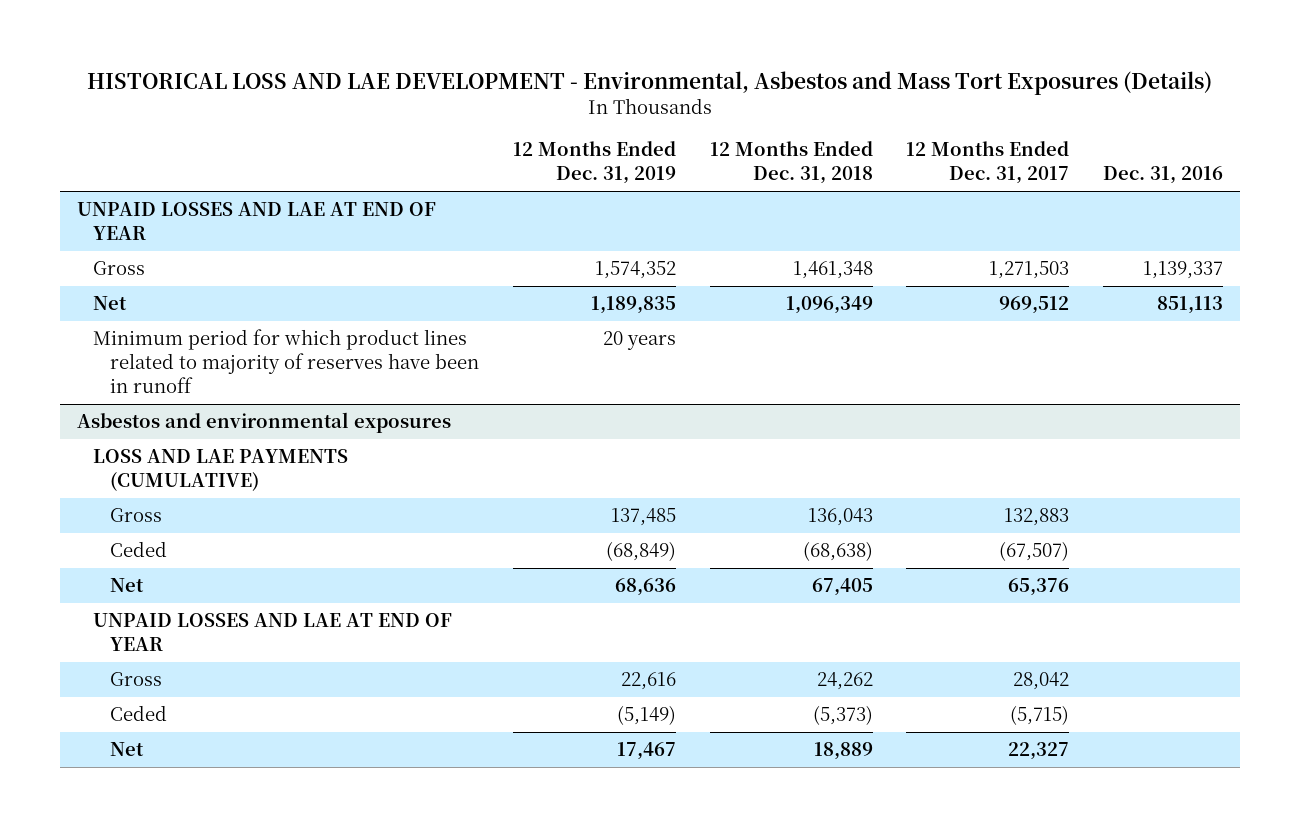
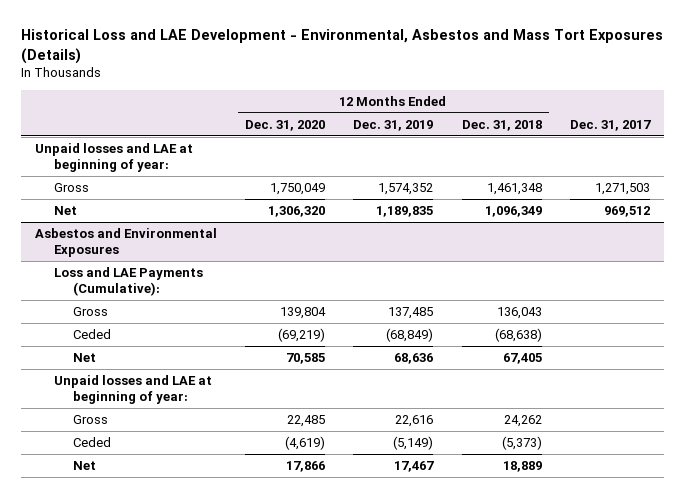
[86,70,1212,95] HISTORICAL LOSS AND LAE DEVELOPMENT - Environmental, Asbestos and Mass Tort Exposures (Details) -> [20,29,663,65] Historical Loss and LAE Development - Environmental, Asbestos and Mass Tort Exposures (Details)
[906,141,1070,185] 12 Months Ended Dec. 31, 2017 -> none
[1103,166,1224,185] Dec. 31, 2016 -> none
none -> [245,119,326,131] Dec. 31, 2020
none -> [569,119,651,131] Dec. 31, 2017
[76,202,436,241] UNPAID LOSSES AND LAE AT END OF YEAR -> [34,142,193,172] Unpaid losses and LAE at beginning of year:
[93,329,479,394] Minimum period for which product lines related to majority of reserves have been in runoff -> none
[76,412,451,434] Asbestos and environmental exposures -> [34,227,217,257] Asbestos and Environmental Exposures
[93,449,349,492] LOSS AND LAE PAYMENTS (CUMULATIVE) -> [53,266,203,296] Loss and LAE Payments (Cumulative):
[93,613,453,652] UNPAID LOSSES AND LAE AT END OF YEAR -> [53,374,212,404] Unpaid losses and LAE at beginning of year:

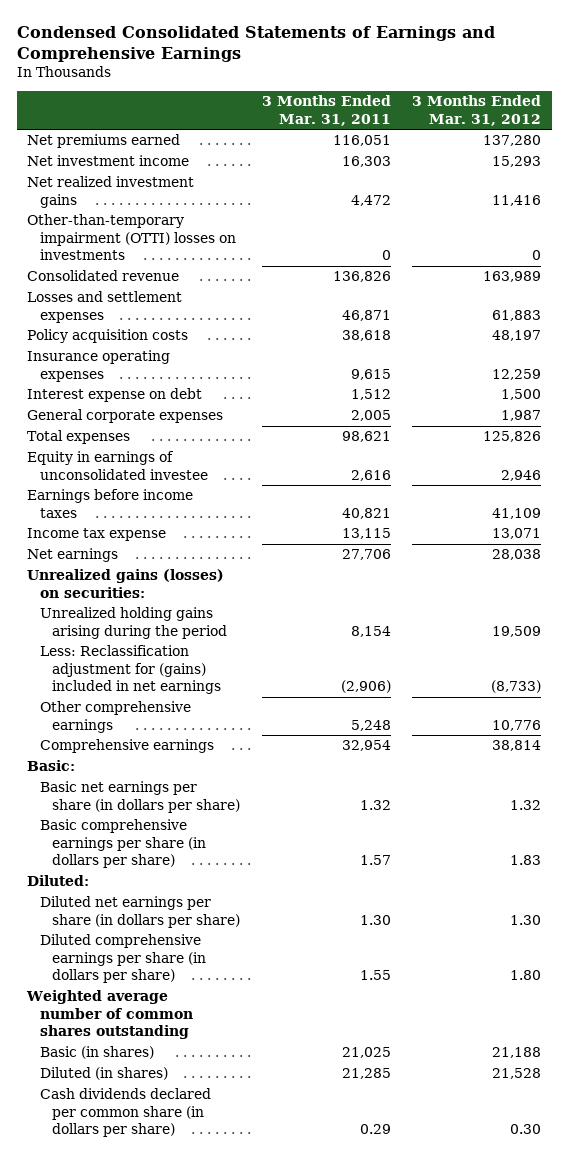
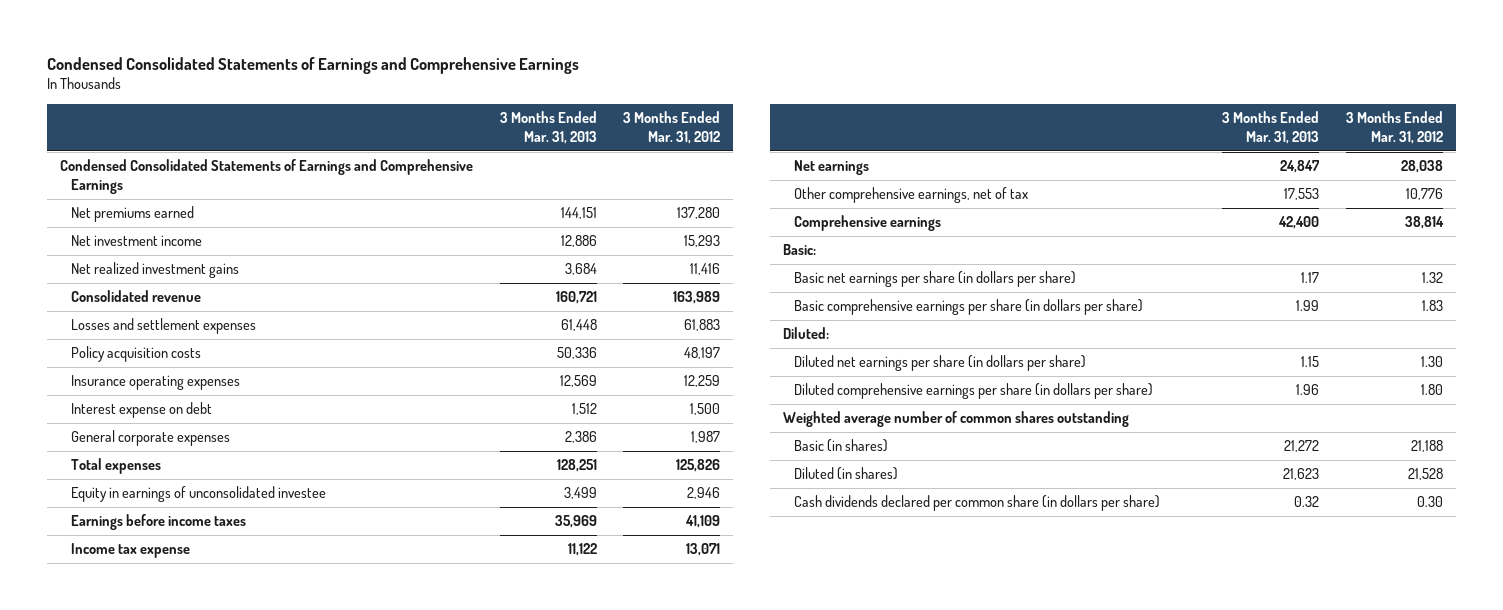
[261,95,391,126] 3 Months Ended Mar. 31, 2011 -> none
none -> [499,111,597,145] 3 Months Ended Mar. 31, 2013
none -> [60,159,474,195] Condensed Consolidated Statements of Earnings and Comprehensive Earnings
[27,214,236,261] Other-than-temporary impairment (OTTI) losses on investments -> none
[27,569,225,598] Unrealized gains (losses) on securities: -> none
[39,607,228,639] Unrealized holding gains arising during the period -> none
[39,645,222,695] Less: Reclassification adjustment for (gains) included in net earnings -> none
[39,701,191,733] Other comprehensive earnings -> [794,187,1029,204] Other comprehensive earnings, net of tax

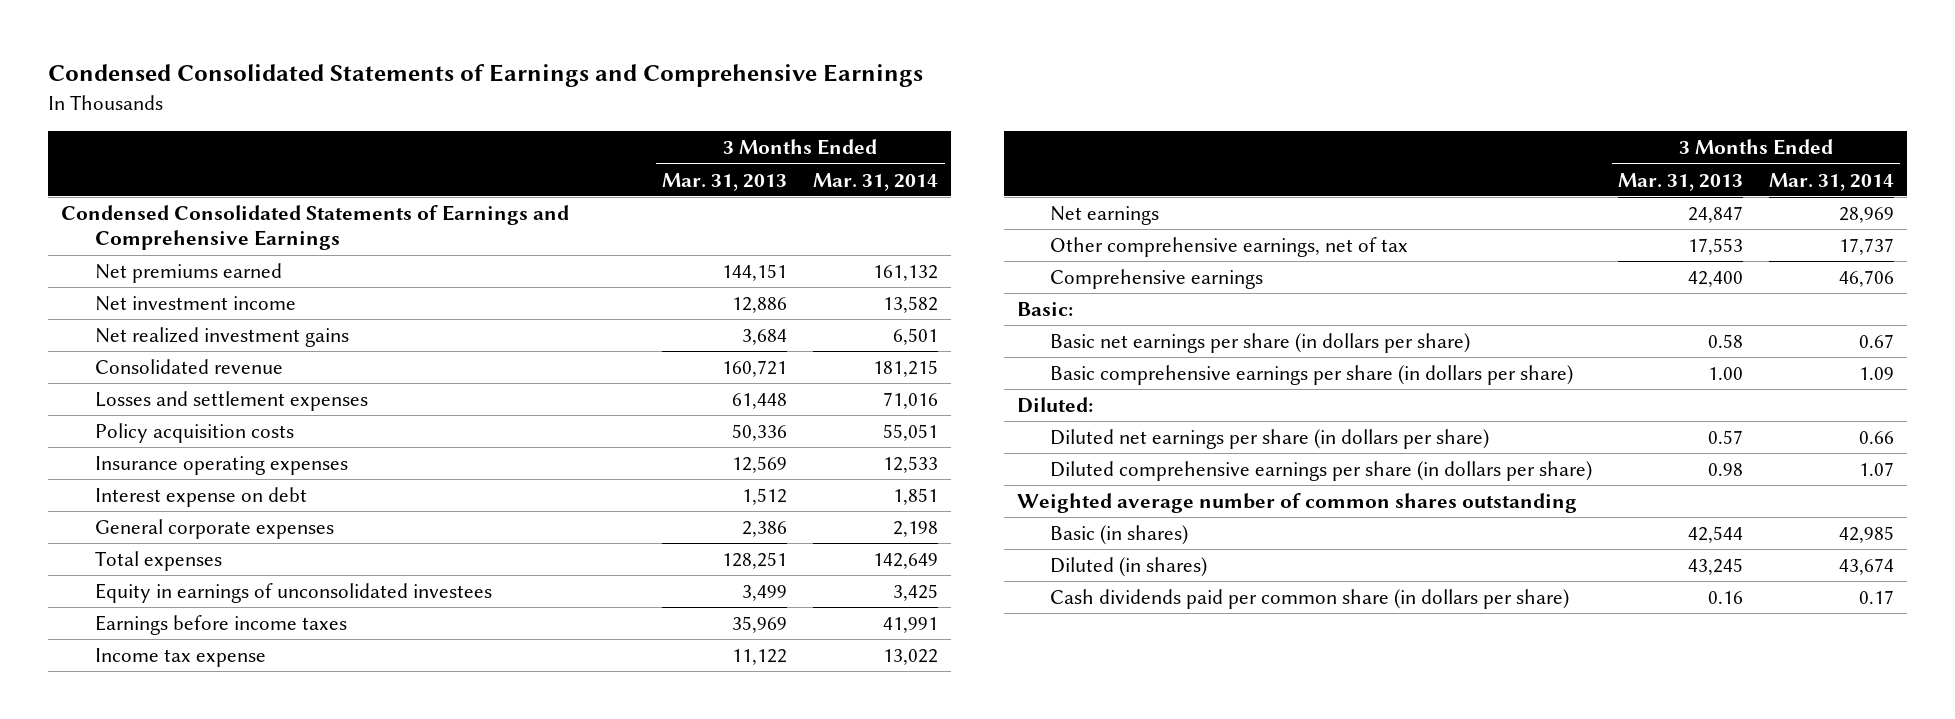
[623,111,721,145] 3 Months Ended Mar. 31, 2012 -> none
none -> [813,172,939,191] Mar. 31, 2014
[71,486,327,503] Equity in earnings of unconsolidated investee -> [94,583,492,604] Equity in earnings of unconsolidated investees
[1301,272,1320,284] 1.17 -> [1708,334,1744,349] 0.58
[1296,300,1320,312] 1.99 -> [1708,367,1744,381] 1.00
[1301,356,1320,368] 1.15 -> [1708,430,1744,445] 0.57
[1296,384,1320,396] 1.96 -> [1708,463,1744,477] 0.98
[1284,440,1320,453] 21,272 -> [1688,526,1744,544] 42,544
[1283,468,1320,481] 21,623 -> [1688,558,1744,576] 43,245
[794,495,1161,512] Cash dividends declared per common share (in dollars per share) -> [1050,589,1570,610] Cash dividends paid per common share (in dollars per share)
[1294,496,1320,508] 0.32 -> [1708,591,1744,605] 0.16

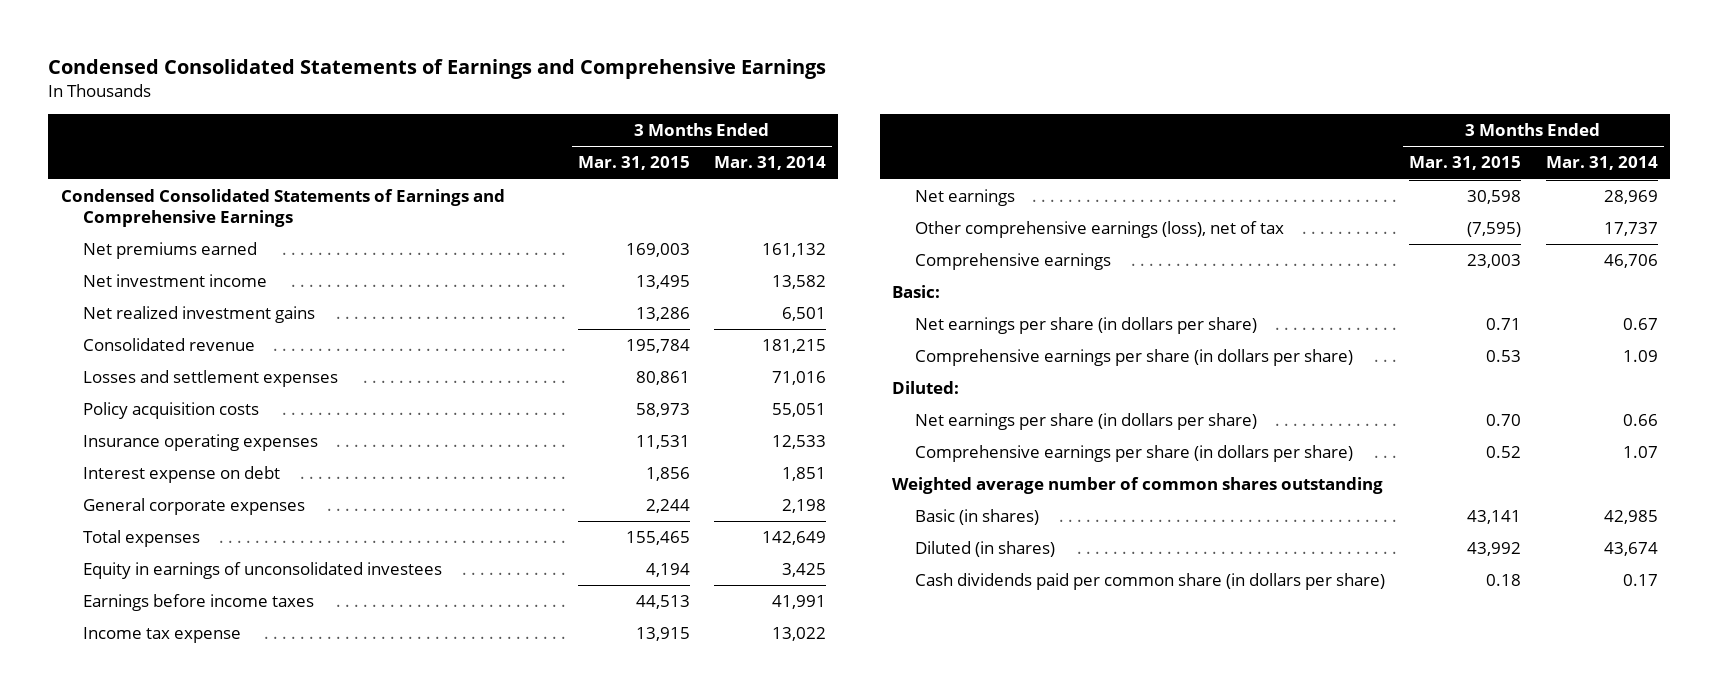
[662,172,788,191] Mar. 31, 2013 -> none
none -> [577,156,690,171] Mar. 31, 2015
[1050,237,1409,258] Other comprehensive earnings, net of tax -> [915,221,1285,239] Other comprehensive earnings (loss), net of tax
[1050,333,1471,354] Basic net earnings per share (in dollars per share) -> [915,317,1258,335] Net earnings per share (in dollars per share)
[1050,365,1574,386] Basic comprehensive earnings per share (in dollars per share) -> [915,349,1354,367] Comprehensive earnings per share (in dollars per share)
[1050,429,1490,450] Diluted net earnings per share (in dollars per share) -> [915,413,1258,431] Net earnings per share (in dollars per share)
[1050,461,1593,482] Diluted comprehensive earnings per share (in dollars per share) -> [915,445,1354,463] Comprehensive earnings per share (in dollars per share)

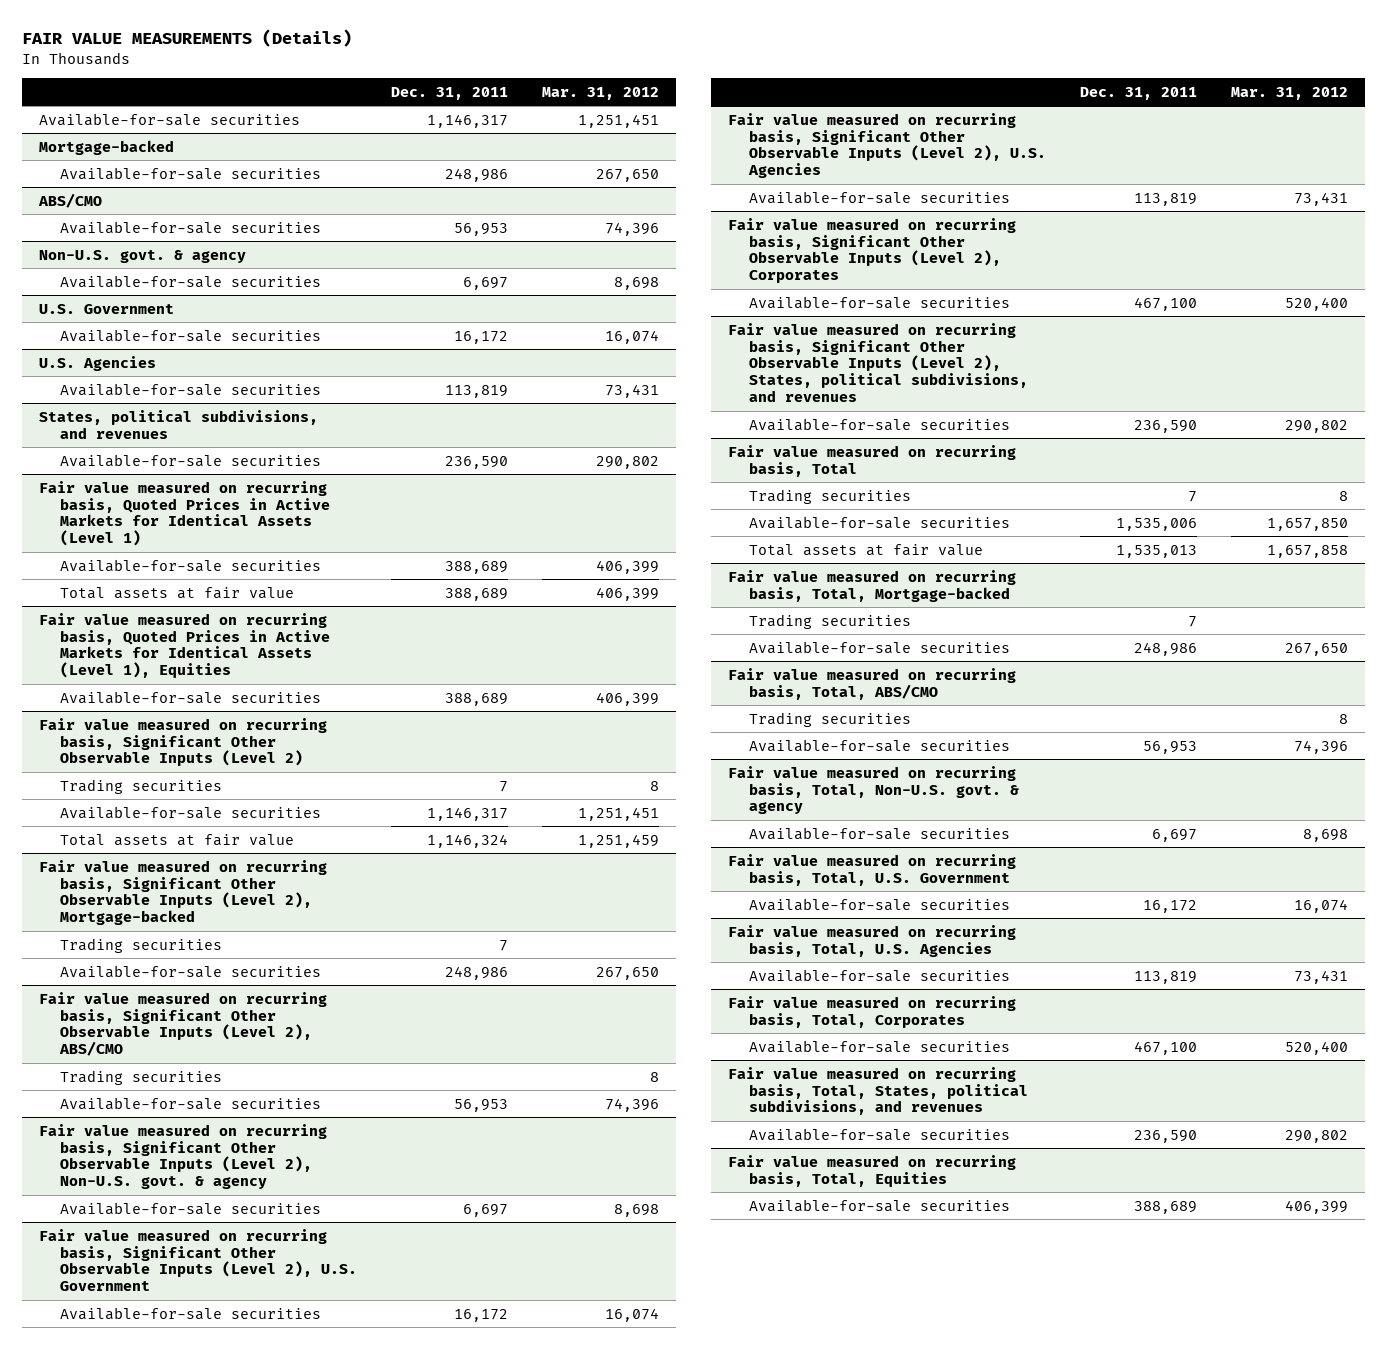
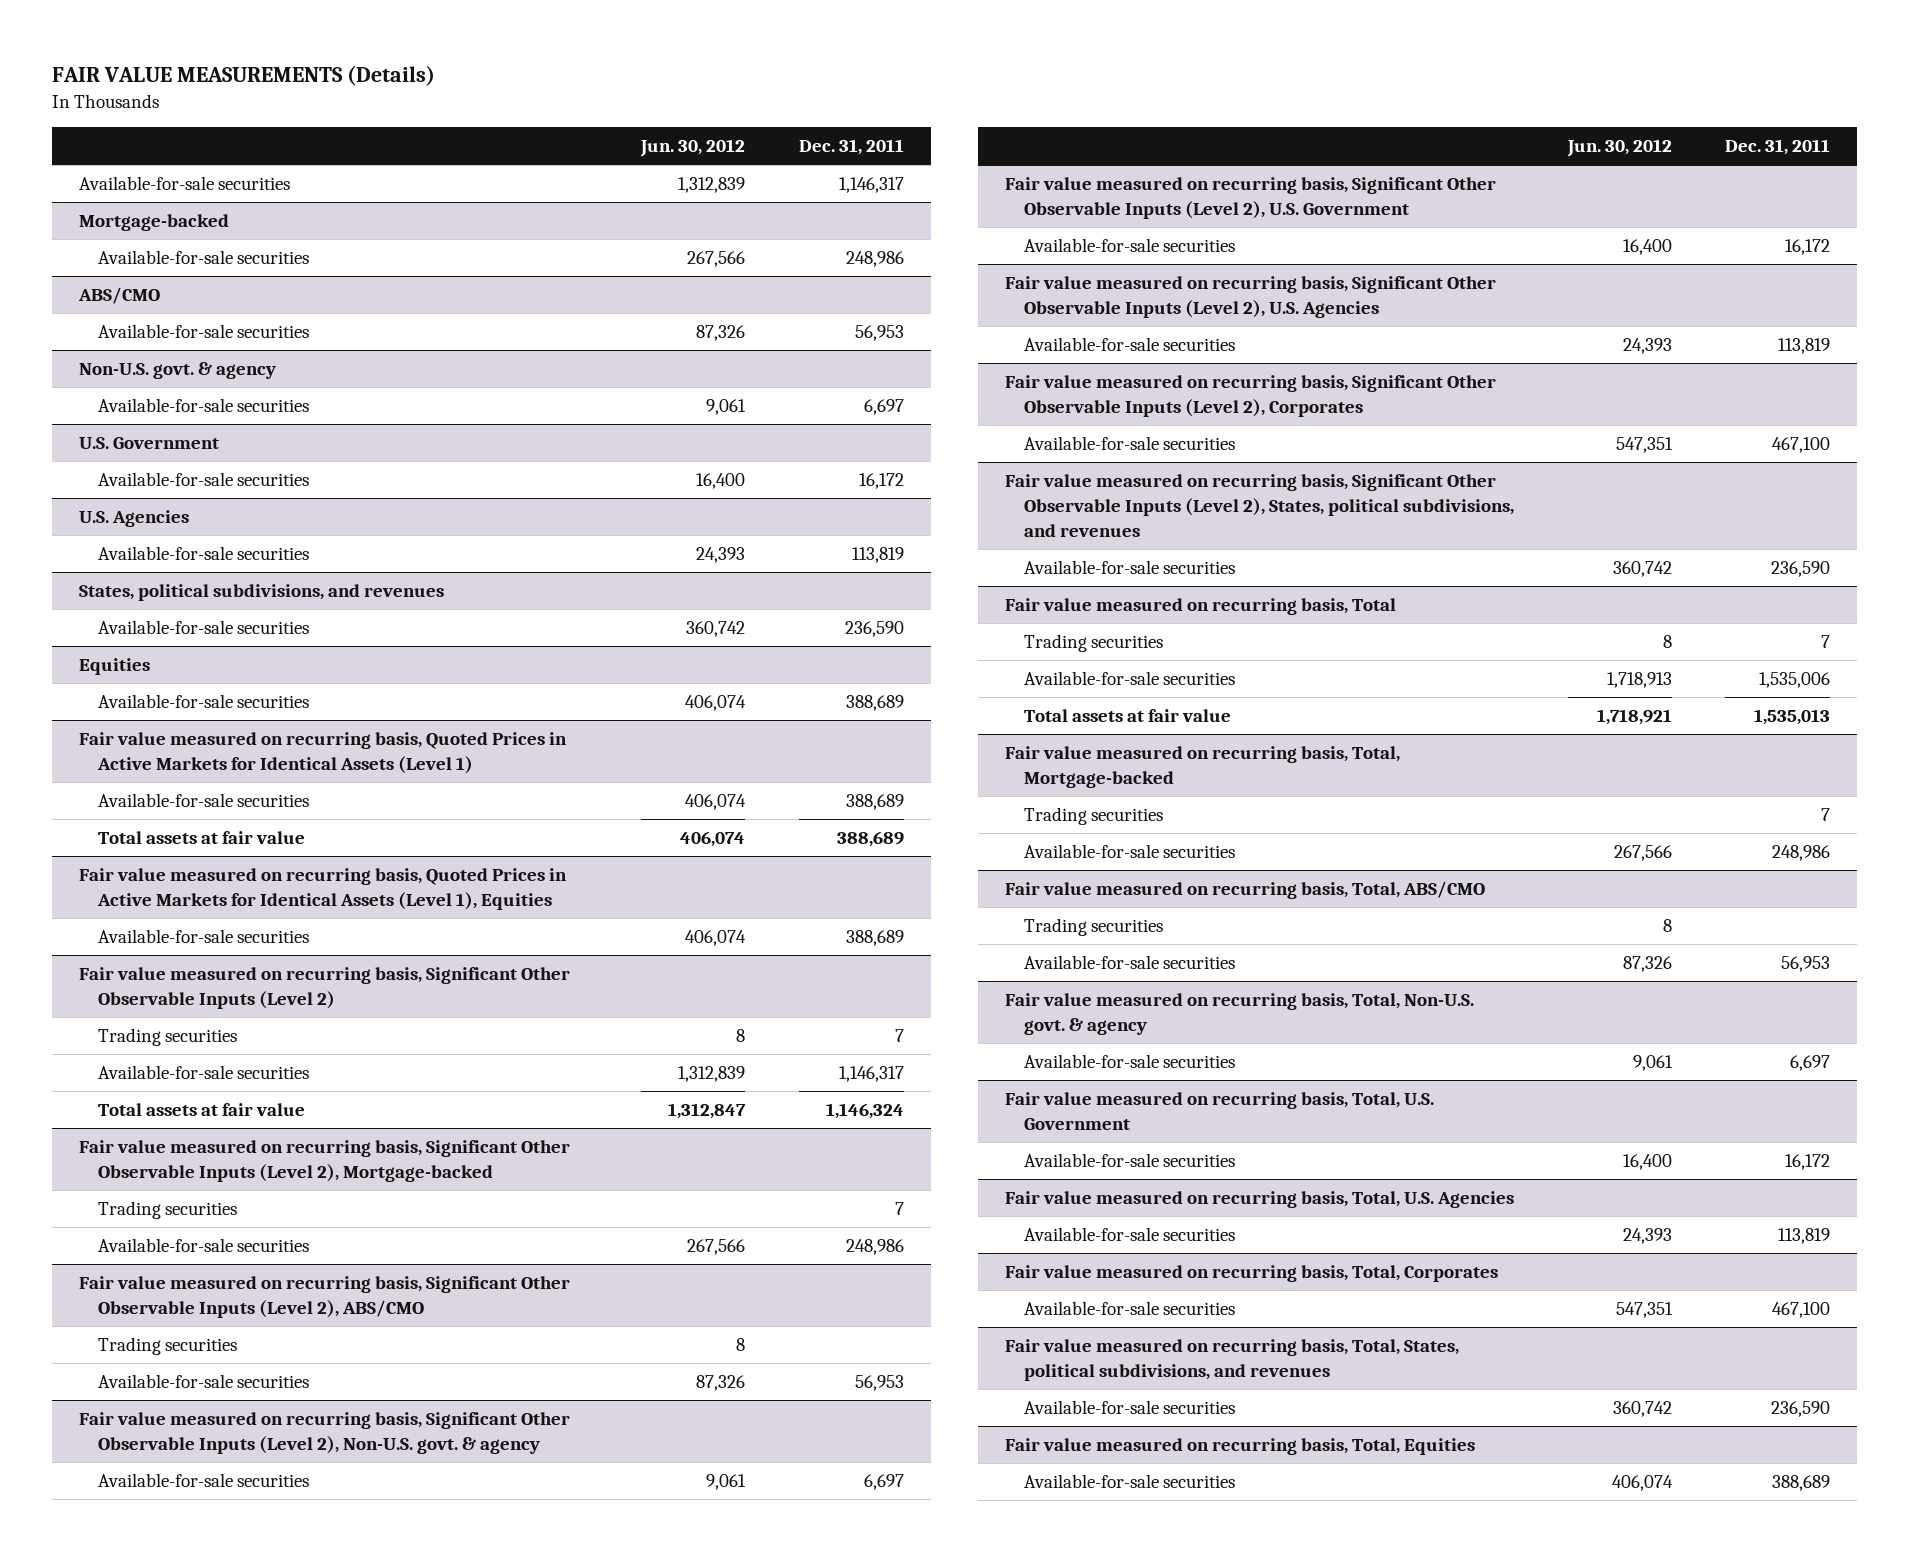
[541,86,659,100] Mar. 31, 2012 -> none
none -> [640,139,746,158] Jun. 30, 2012
none -> [78,658,150,676] Equities
none -> [97,694,309,709] Available-for-sale securities

